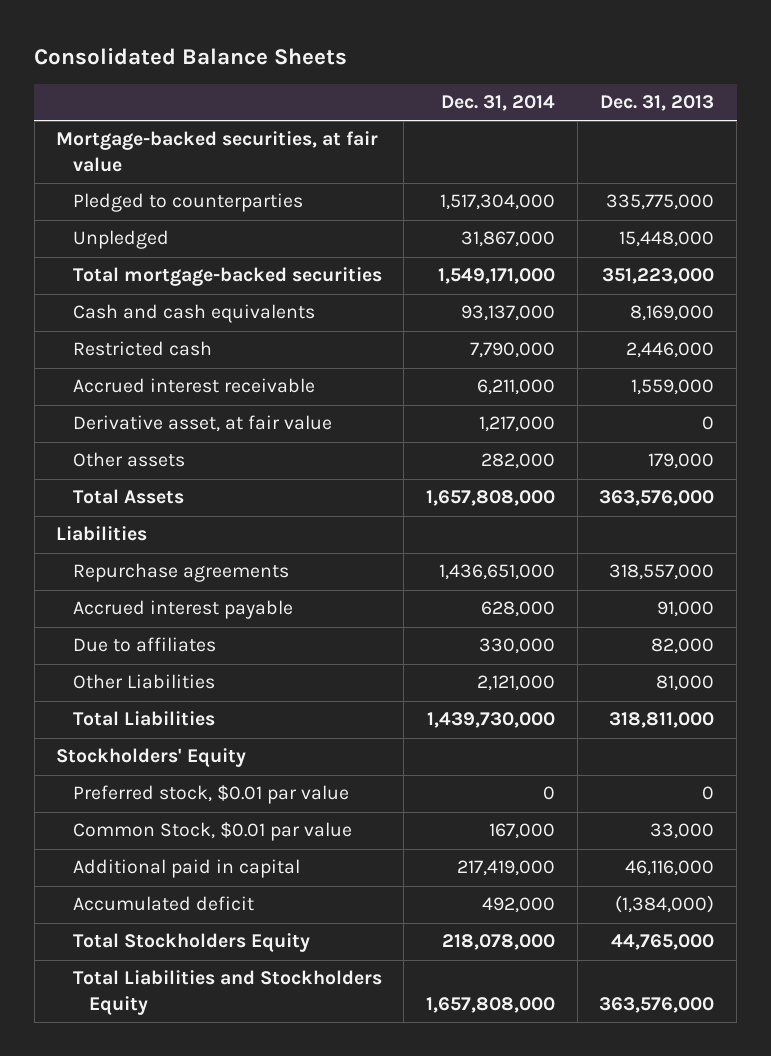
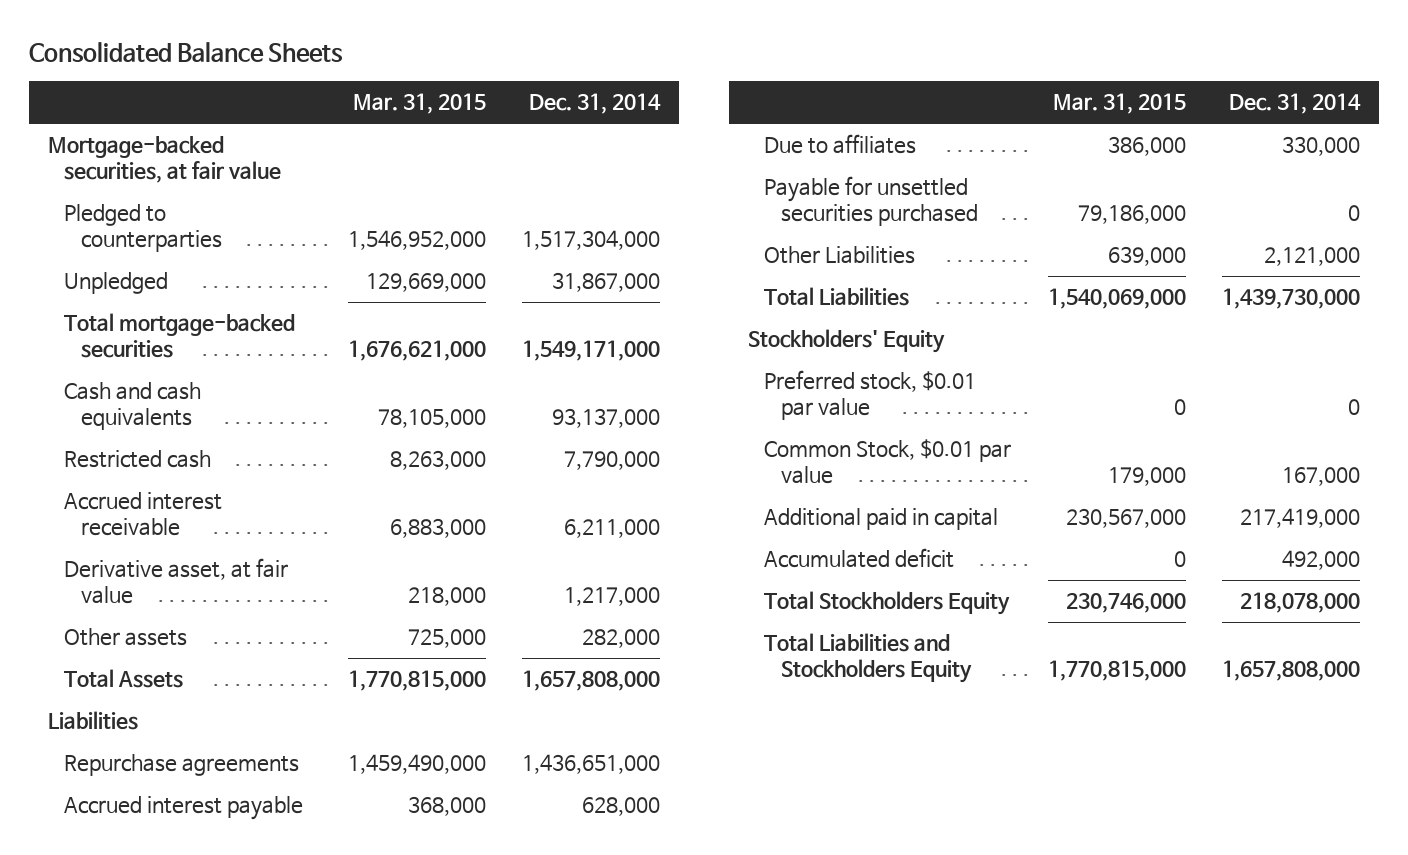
[600,95,715,112] Dec. 31, 2013 -> none
none -> [352,93,486,115] Mar. 31, 2015
none -> [764,176,978,227] Payable for unsettled securities purchased

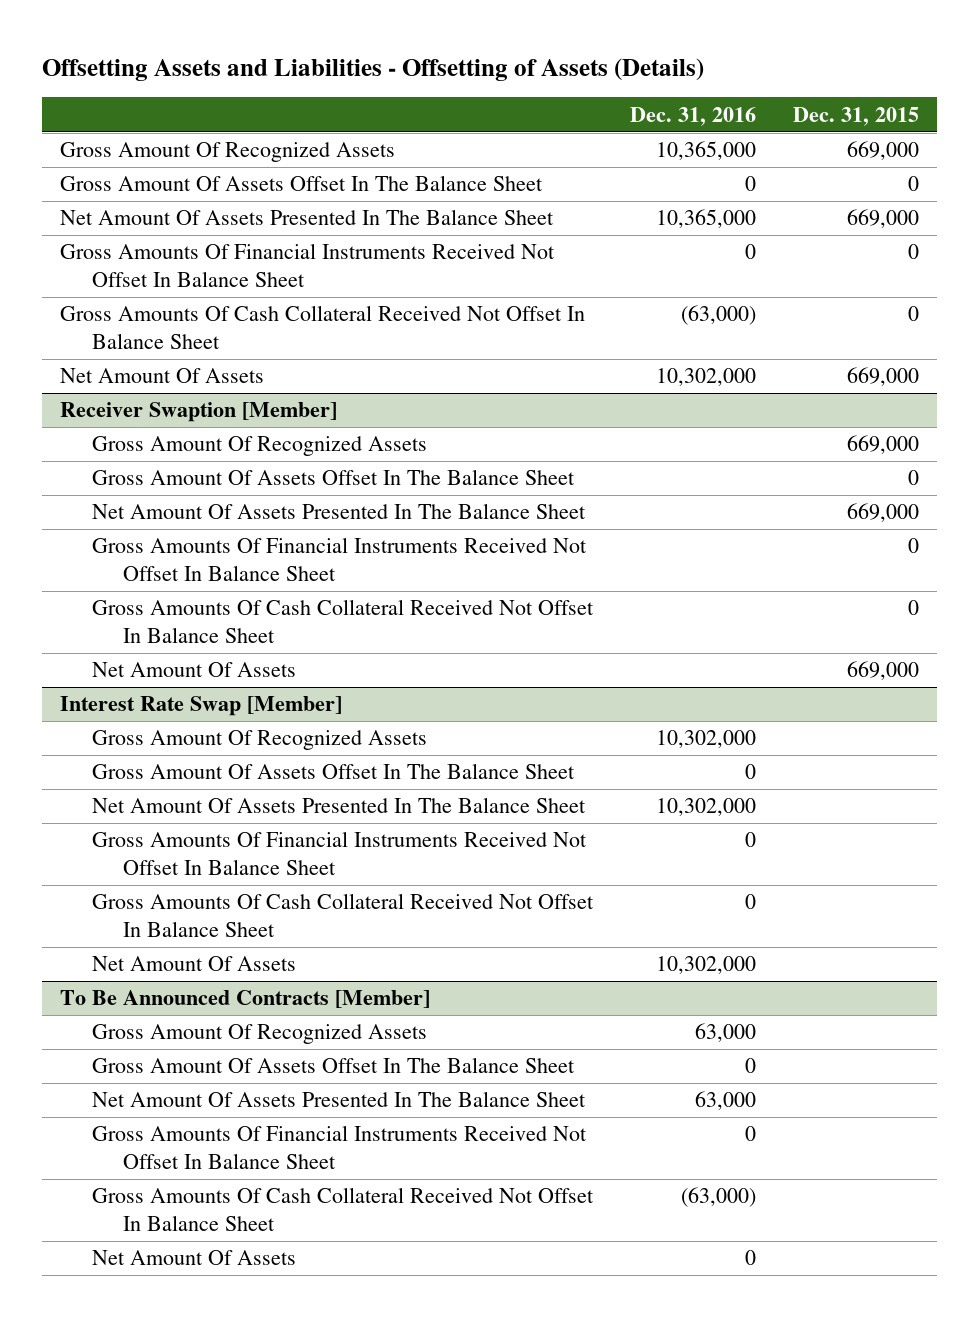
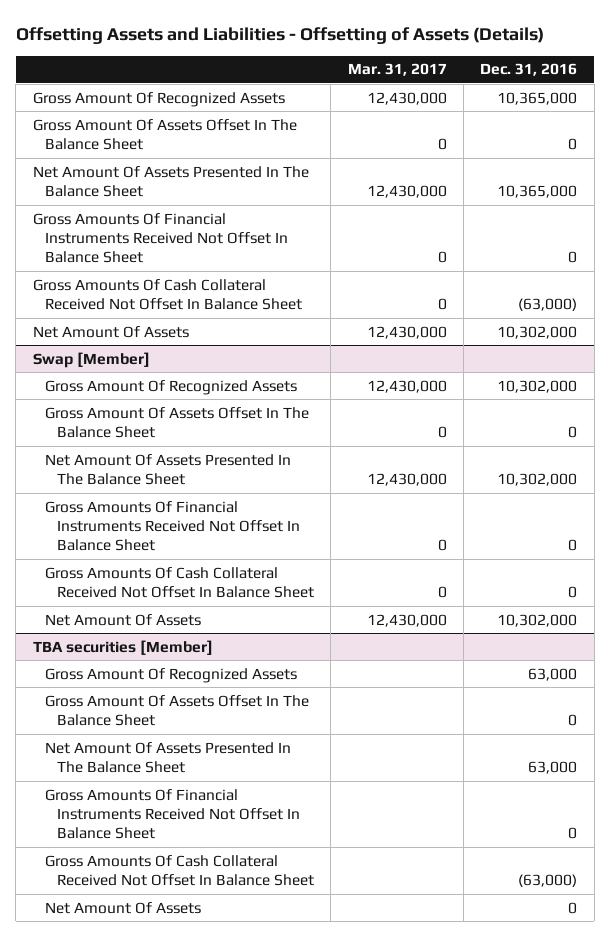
[792,106,919,126] Dec. 31, 2015 -> none
none -> [347,63,447,77] Mar. 31, 2017
[60,402,338,423] Receiver Swaption [Member] -> none
[91,436,427,457] Gross Amount Of Recognized Assets -> none
[91,469,575,486] Gross Amount Of Assets Offset In The Balance Sheet -> none
[91,503,586,520] Net Amount Of Assets Presented In The Balance Sheet -> none
[91,537,587,581] Gross Amounts Of Financial Instruments Received Not Offset In Balance Sheet -> none
[91,599,594,643] Gross Amounts Of Cash Collateral Received Not Offset In Balance Sheet -> none
[91,662,296,678] Net Amount Of Assets -> none
[60,696,343,717] Interest Rate Swap [Member] -> [32,351,150,368] Swap [Member]
[60,990,431,1009] To Be Announced Contracts [Member] -> none
none -> [32,639,213,655] TBA securities [Member]

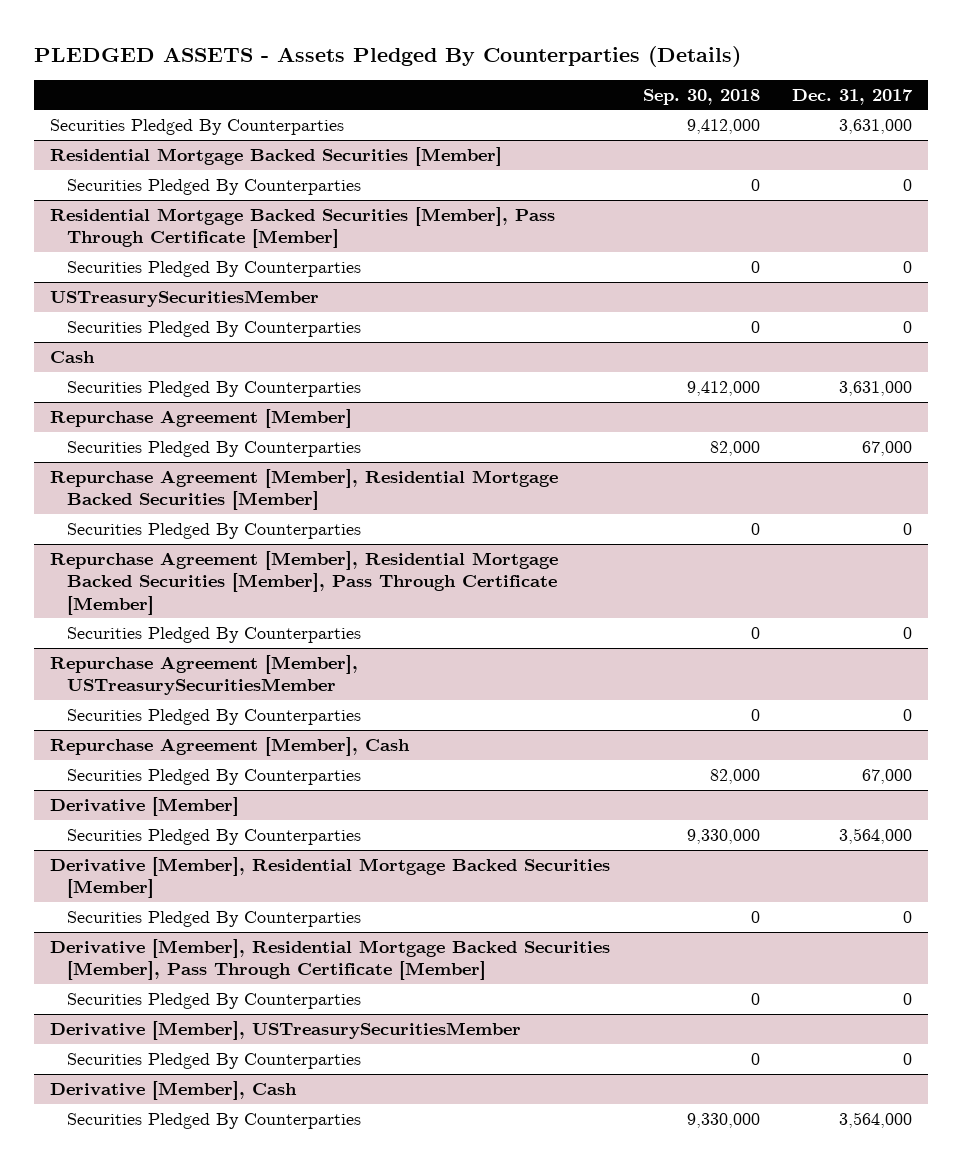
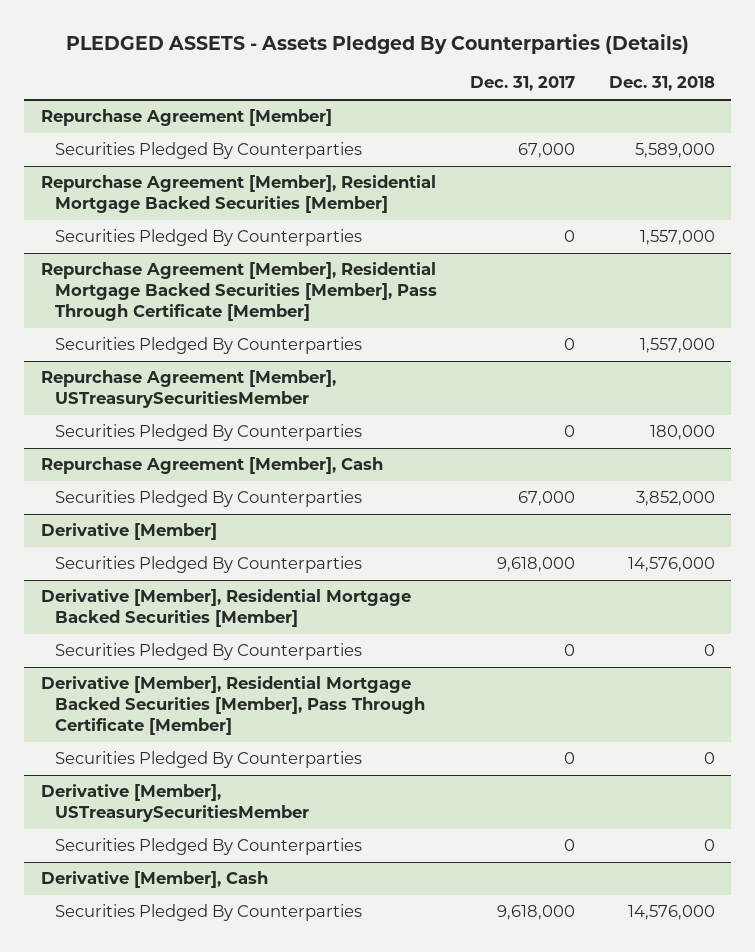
[642,88,760,105] Sep. 30, 2018 -> none
none -> [608,76,715,92] Dec. 31, 2018
[50,119,345,136] Securities Pledged By Counterparties -> none
[50,147,503,167] Residential Mortgage Backed Securities [Member] -> none
[67,179,362,196] Securities Pledged By Counterparties -> none
[50,207,556,249] Residential Mortgage Backed Securities [Member], Pass Through Certificate [Member] -> none
[67,261,362,278] Securities Pledged By Counterparties -> none
[50,290,320,308] USTreasurySecuritiesMember -> none
[67,321,362,338] Securities Pledged By Counterparties -> none
[50,351,96,364] Cash -> none
[67,381,362,398] Securities Pledged By Counterparties -> none
[838,828,912,845] 3,564,000 -> [497,557,576,573] 9,618,000
[838,1112,912,1129] 3,564,000 -> [497,905,576,921] 9,618,000

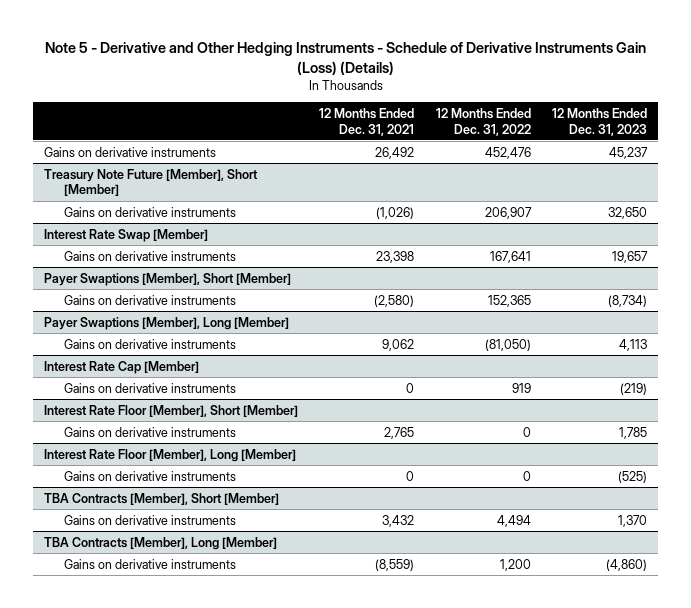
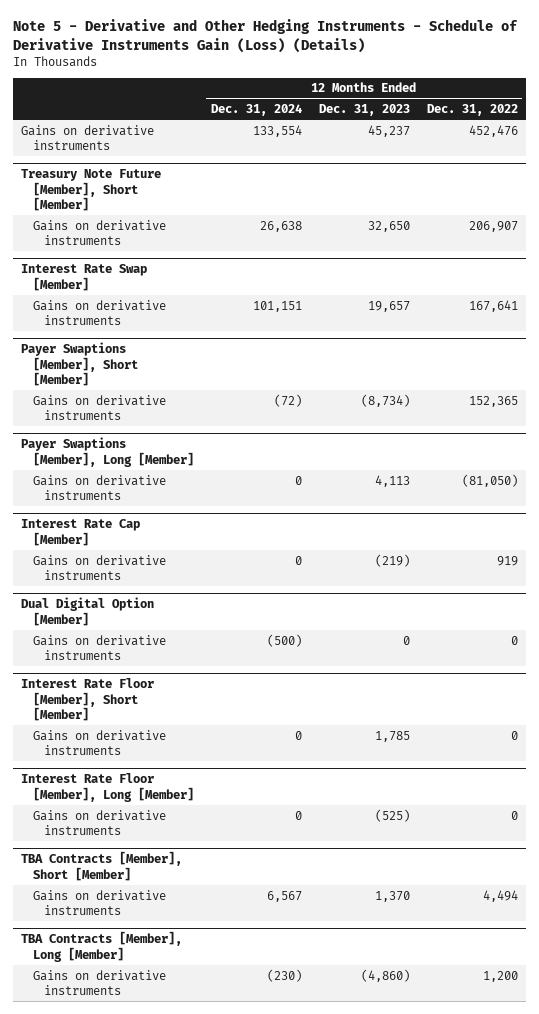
[319,107,415,136] 12 Months Ended Dec. 31, 2021 -> none
none -> [210,104,302,117] Dec. 31, 2024
none -> [21,597,155,626] Dual Digital Option [Member]
none -> [32,634,166,660] Gains on derivative instruments

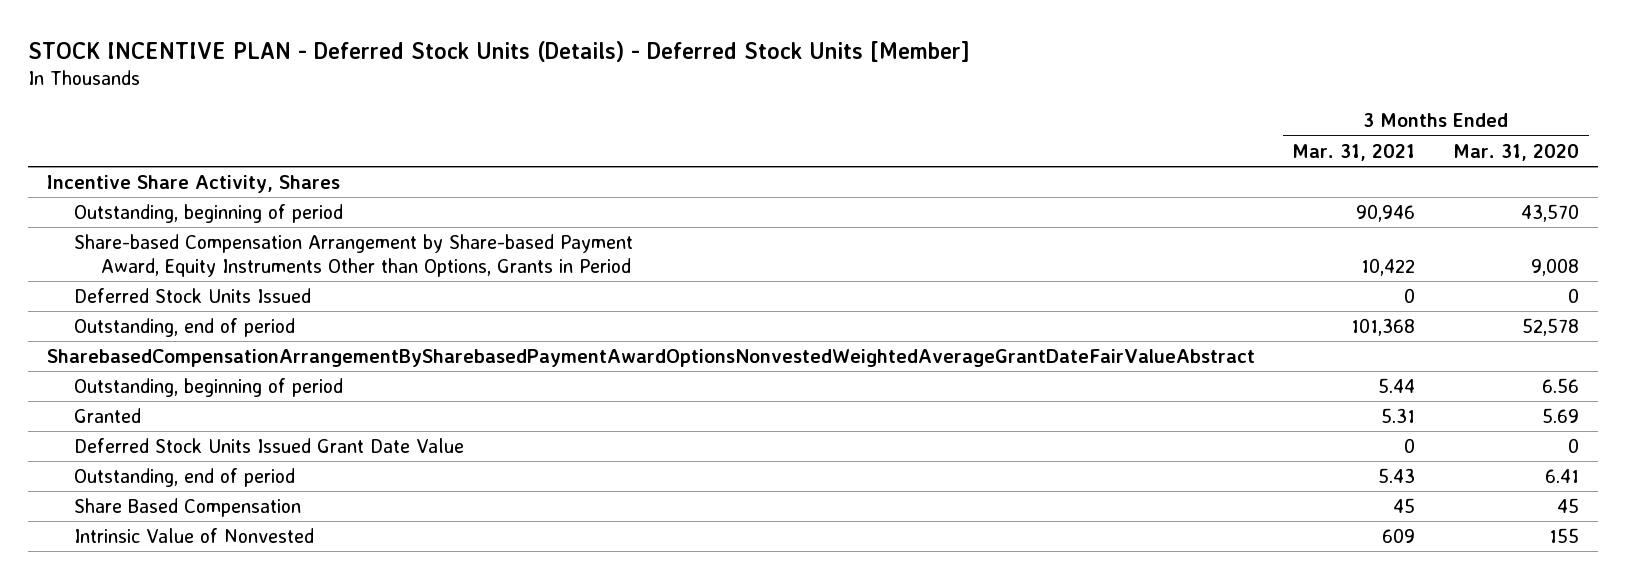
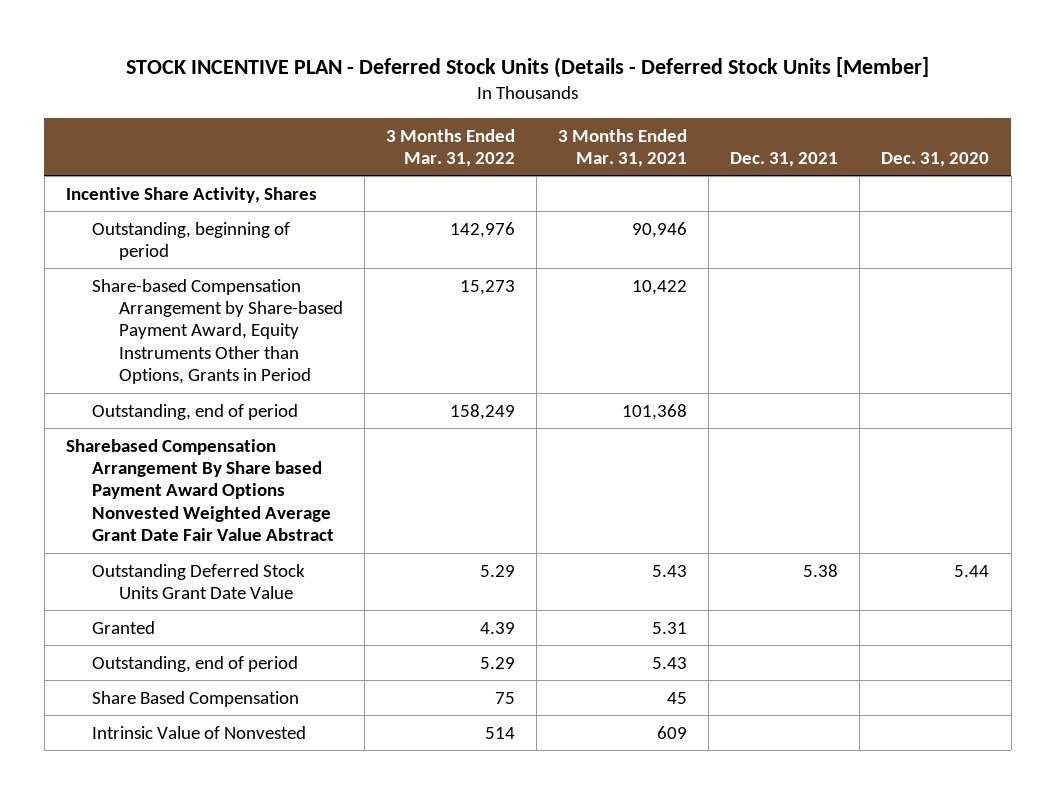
[27,40,970,62] STOCK INCENTIVE PLAN - Deferred Stock Units (Details) - Deferred Stock Units [Member] -> [125,56,929,78] STOCK INCENTIVE PLAN - Deferred Stock Units (Details - Deferred Stock Units [Member]
[1453,143,1580,161] Mar. 31, 2020 -> none
none -> [385,128,515,168] 3 Months Ended Mar. 31, 2022
none -> [730,152,839,168] Dec. 31, 2021
none -> [881,152,990,168] Dec. 31, 2020
[73,287,311,303] Deferred Stock Units Issued -> none
[73,377,343,397] Outstanding, beginning of period -> none
[46,348,1255,367] SharebasedCompensationArrangementBySharebasedPaymentAwardOptionsNonvestedWeightedAverageGrantDateFairValueAbstract -> [65,438,335,542] Sharebased Compensation Arrangement By Share based Payment Award Options Nonvested Weighted Average Grant Date Fair Value Abstract
none -> [92,563,306,599] Outstanding Deferred Stock Units Grant Date Value
[73,437,464,453] Deferred Stock Units Issued Grant Date Value -> none

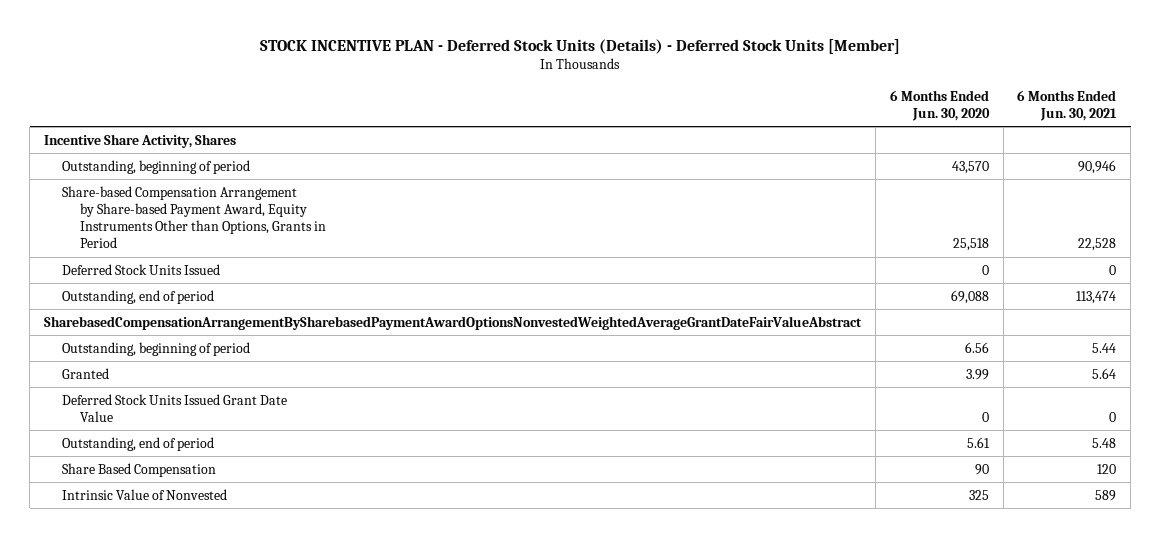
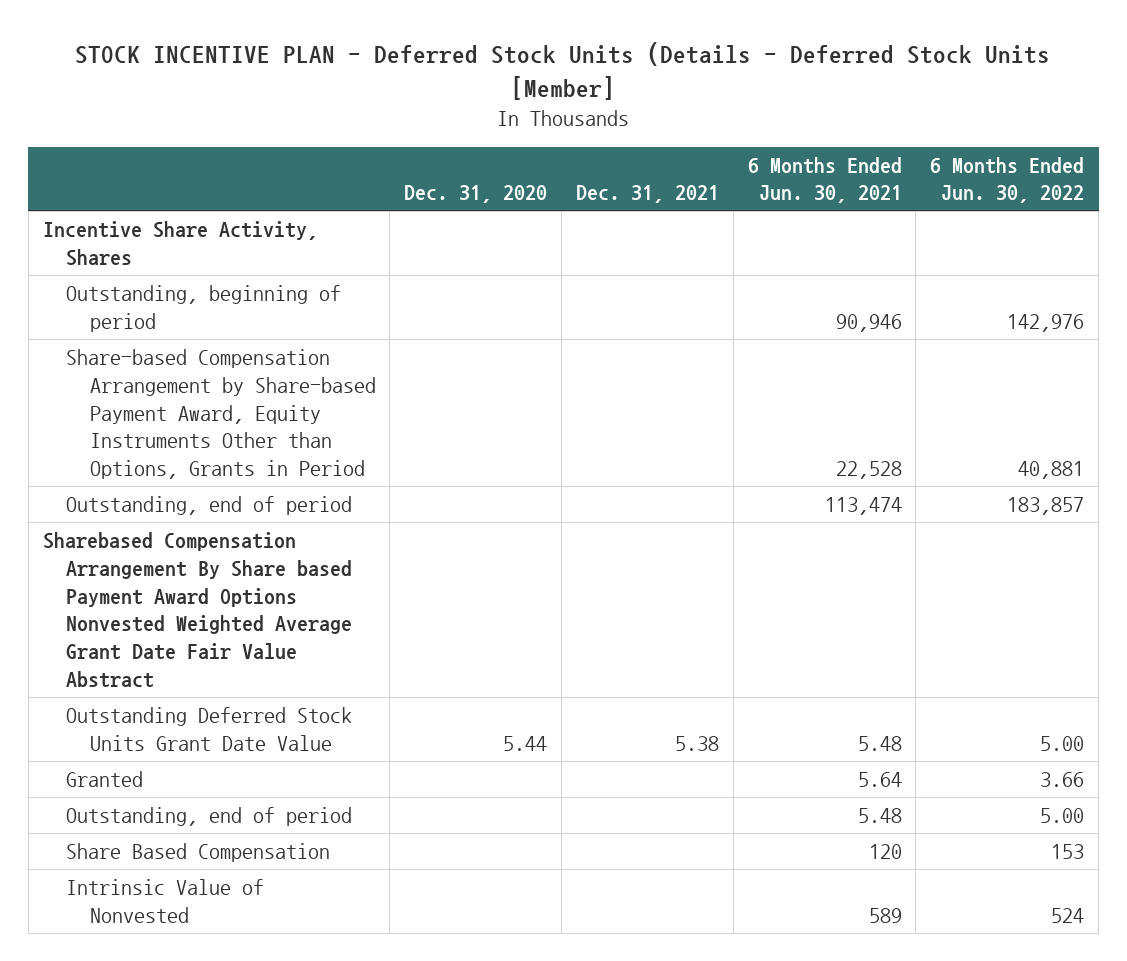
[260,38,901,54] STOCK INCENTIVE PLAN - Deferred Stock Units (Details) - Deferred Stock Units [Member] -> [75,41,1051,100] STOCK INCENTIVE PLAN - Deferred Stock Units (Details - Deferred Stock Units [Member]
[889,89,990,121] 6 Months Ended Jun. 30, 2020 -> none
none -> [404,185,548,204] Dec. 31, 2020
none -> [575,185,719,204] Dec. 31, 2021
none -> [930,156,1085,204] 6 Months Ended Jun. 30, 2022
[62,263,221,275] Deferred Stock Units Issued -> none
[62,341,251,356] Outstanding, beginning of period -> none
[44,315,863,330] SharebasedCompensationArrangementBySharebasedPaymentAwardOptionsNonvestedWeightedAverageGrantDateFairValueAbstract -> [42,531,353,688] Sharebased Compensation Arrangement By Share based Payment Award Options Nonvested Weighted Average Grant Date Fair Value Abstract
none -> [66,706,353,751] Outstanding Deferred Stock Units Grant Date Value
[62,393,288,422] Deferred Stock Units Issued Grant Date Value -> none

